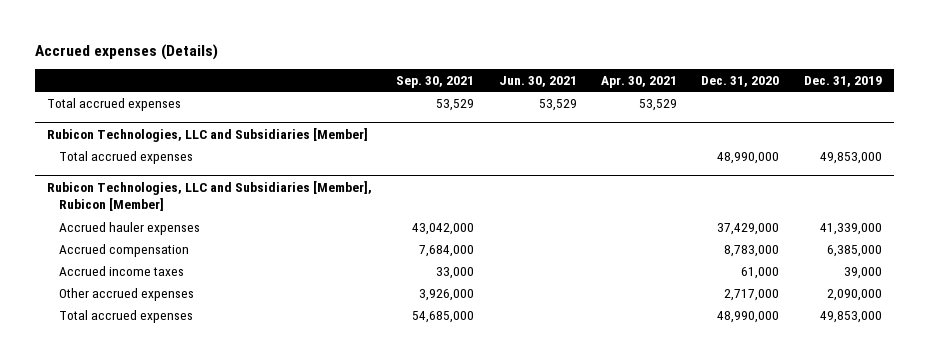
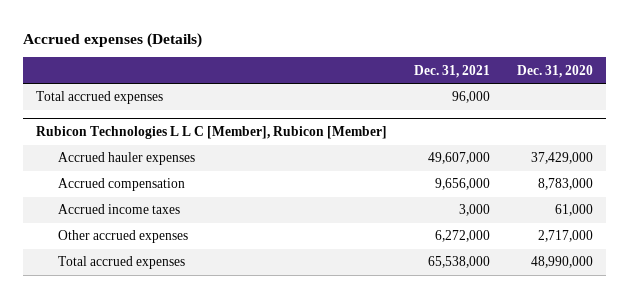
[396,76,475,89] Sep. 30, 2021 -> none
[498,76,577,88] Jun. 30, 2021 -> none
[600,76,677,89] Apr. 30, 2021 -> none
[803,76,882,88] Dec. 31, 2019 -> none
none -> [414,64,491,78] Dec. 31, 2021
[46,127,368,142] Rubicon Technologies, LLC and Subsidiaries [Member] -> none
[59,150,194,164] Total accrued expenses -> none
[46,180,372,212] Rubicon Technologies, LLC and Subsidiaries [Member], Rubicon [Member] -> none
none -> [36,126,388,140] Rubicon Technologies L L C [Member], Rubicon [Member]

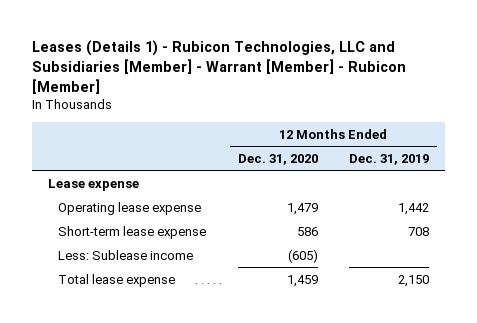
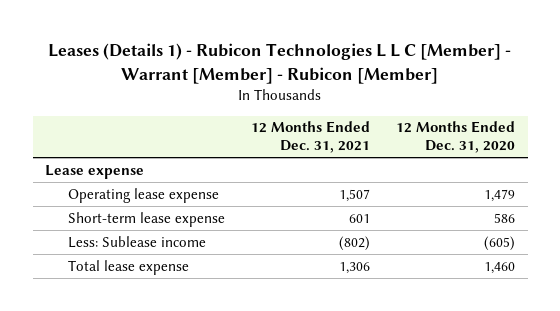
[32,40,407,94] Leases (Details 1) - Rubicon Technologies, LLC and Subsidiaries [Member] - Warrant [Member] - Rubicon [Member] -> [48,43,512,84] Leases (Details 1) - Rubicon Technologies L L C [Member] - Warrant [Member] - Rubicon [Member]
[349,153,430,165] Dec. 31, 2019 -> none
none -> [251,121,371,154] 12 Months Ended Dec. 31, 2021
[286,274,318,287] 1,459 -> [483,261,515,274] 1,460

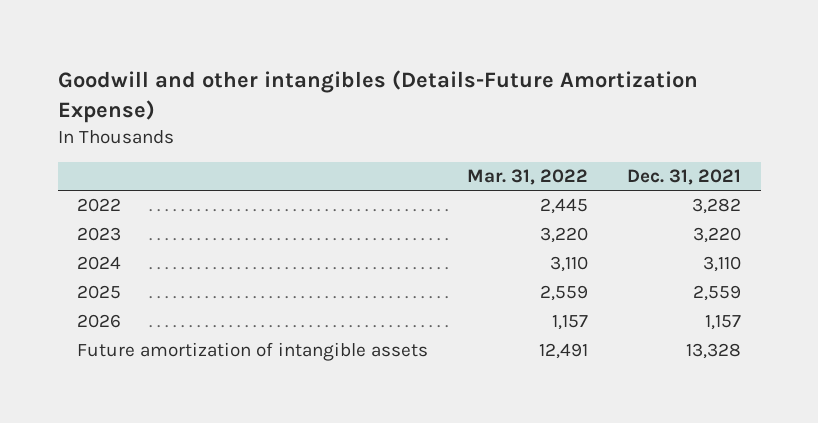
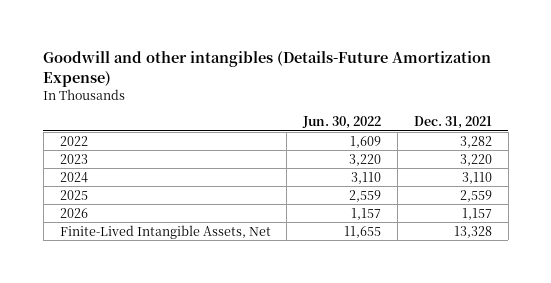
[467,168,589,185] Mar. 31, 2022 -> none
none -> [302,116,382,130] Jun. 30, 2022
[77,342,429,362] Future amortization of intangible assets -> [59,224,271,239] Finite-Lived Intangible Assets, Net

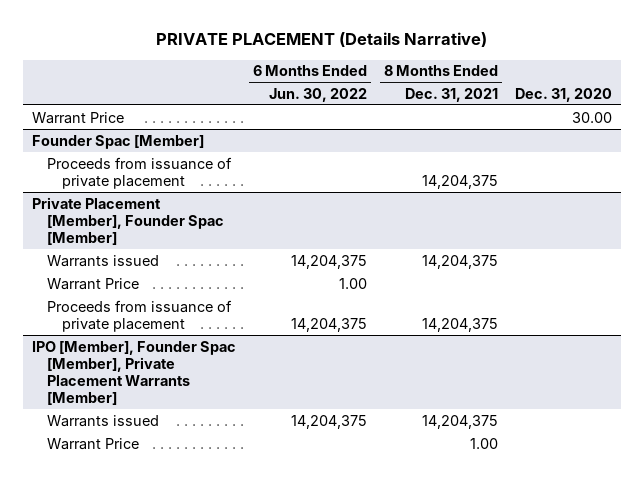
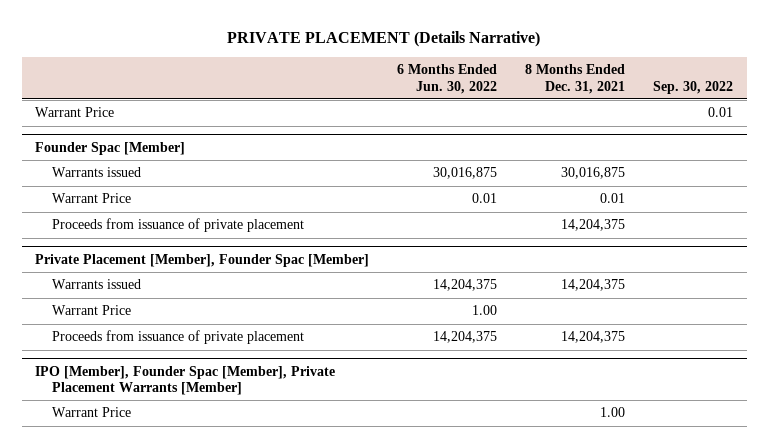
[515,87,613,102] Dec. 31, 2020 -> none
none -> [653,80,734,94] Sep. 30, 2022
none -> [51,167,141,178] Warrants issued
none -> [51,193,131,204] Warrant Price
[46,414,159,427] Warrants issued -> none

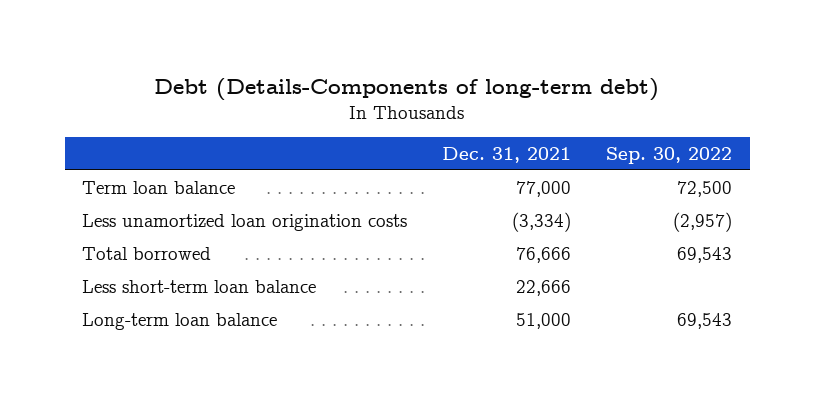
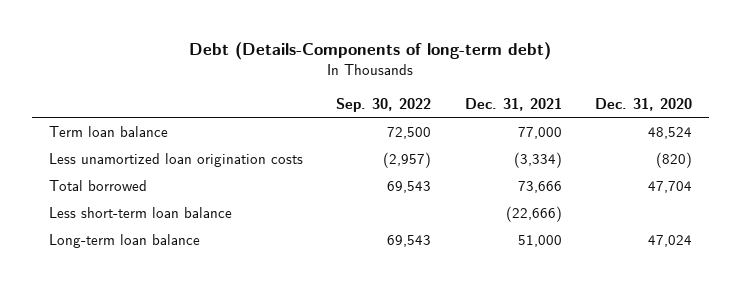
none -> [595,98,693,112] Dec. 31, 2020
[516,246,572,263] 76,666 -> [517,180,562,193] 73,666
[516,279,572,296] 22,666 -> [505,205,562,222] (22,666)

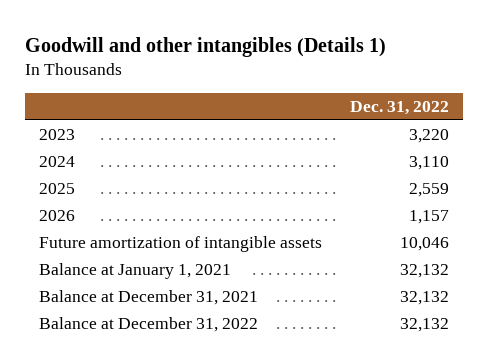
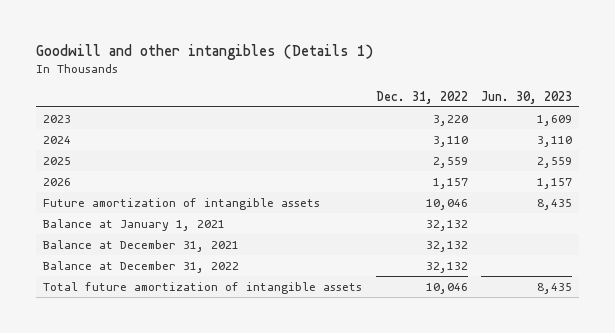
none -> [481,90,573,104] Jun. 30, 2023
none -> [43,281,363,294] Total future amortization of intangible assets

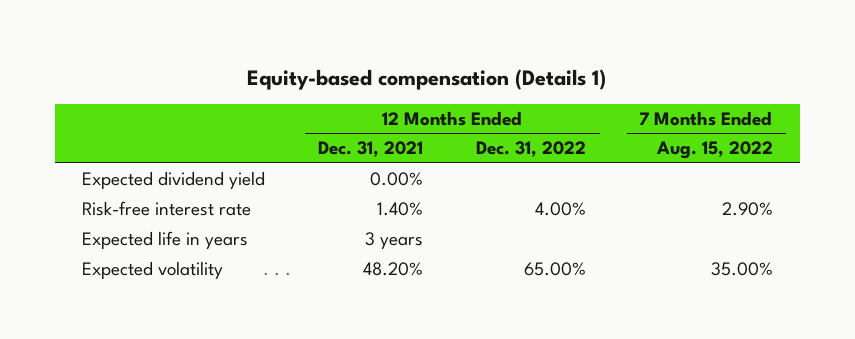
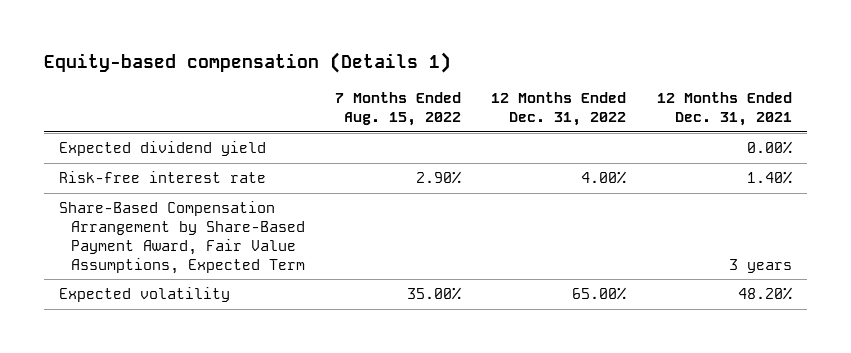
[81,231,248,250] Expected life in years -> [59,201,305,274] Share-Based Compensation Arrangement by Share-Based Payment Award, Fair Value Assumptions, Expected Term

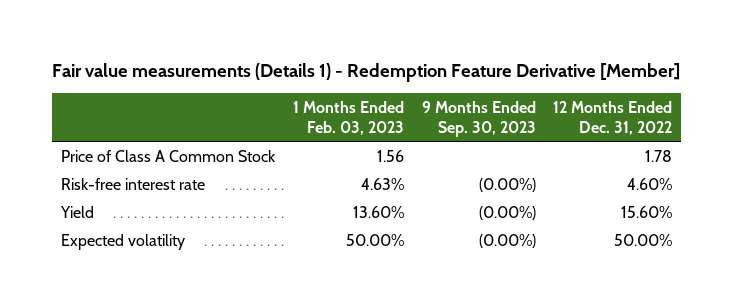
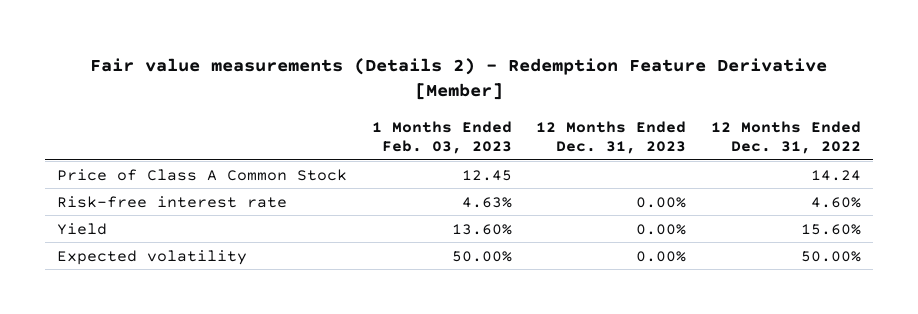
[52,63,681,83] Fair value measurements (Details 1) - Redemption Feature Derivative [Member] -> [89,57,827,101] Fair value measurements (Details 2) - Redemption Feature Derivative [Member]
[421,100,536,137] 9 Months Ended Sep. 30, 2023 -> none
none -> [536,120,687,155] 12 Months Ended Dec. 31, 2023
[376,149,404,162] 1.56 -> [461,169,512,181] 12.45
[645,149,673,162] 1.78 -> [810,169,861,181] 14.24

